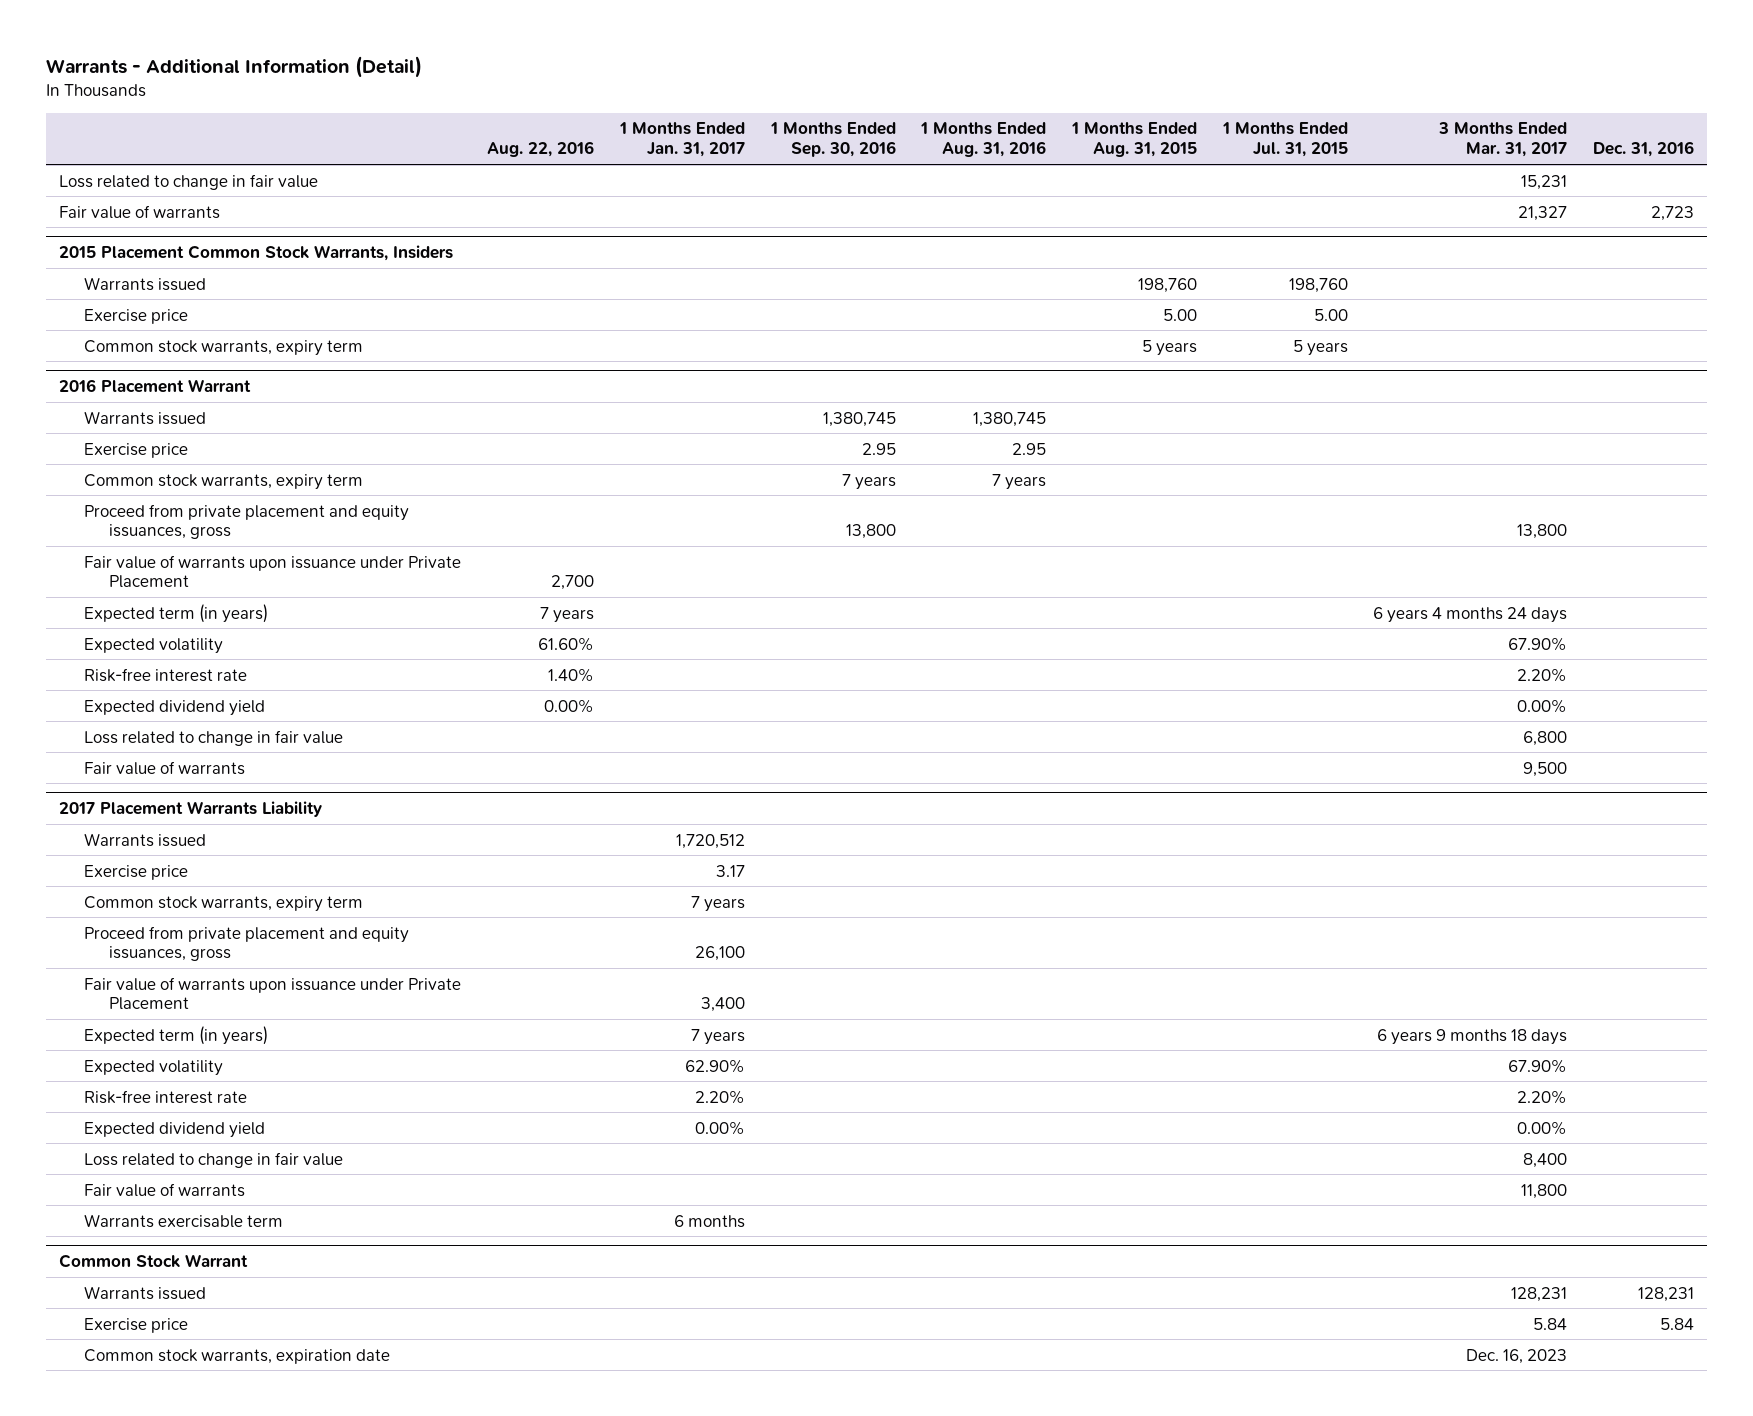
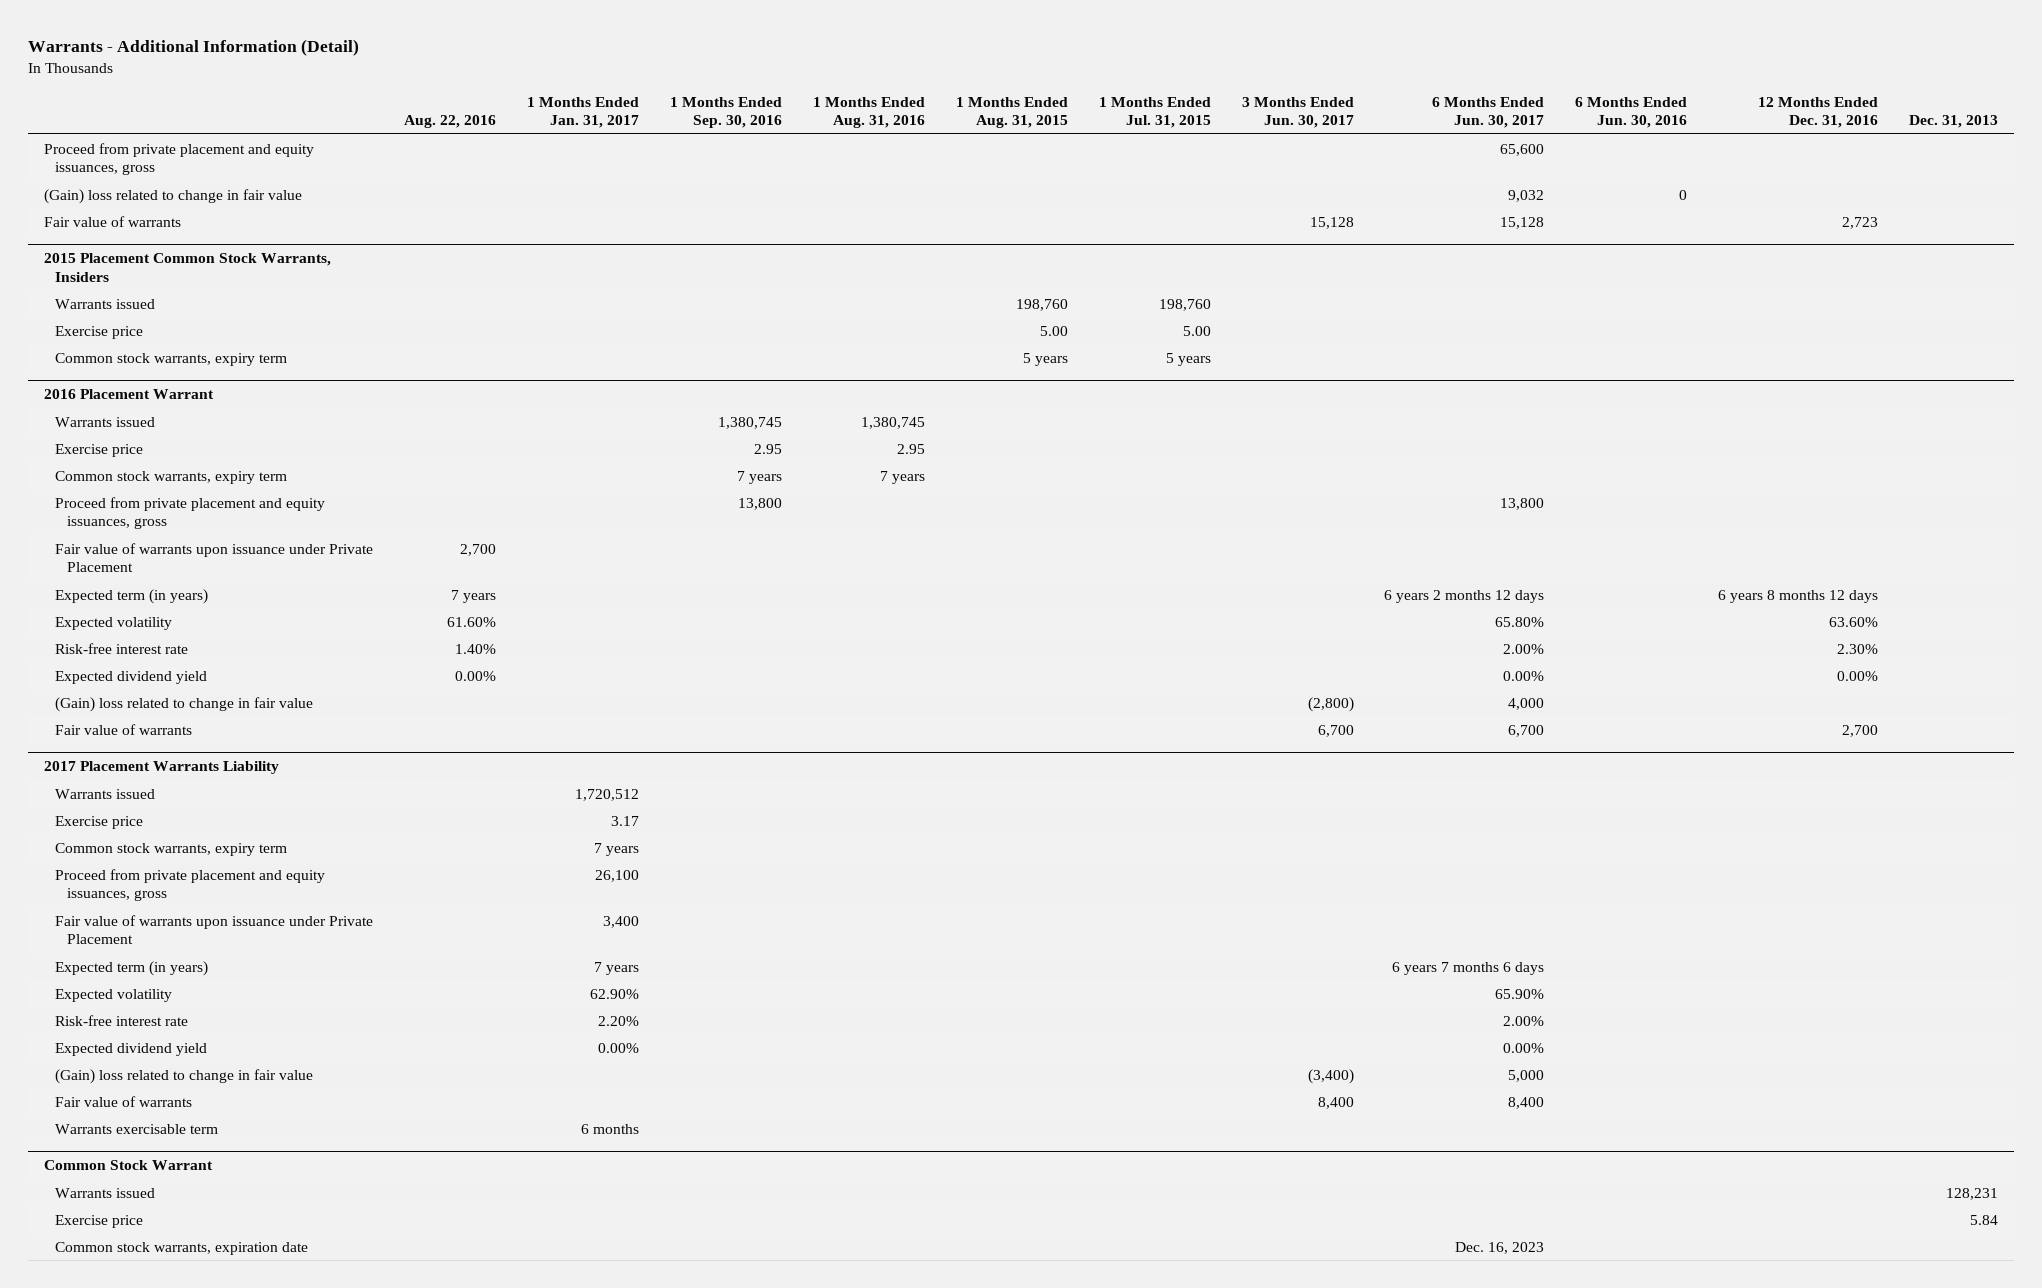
[1438,122,1568,158] 3 Months Ended Mar. 31, 2017 -> none
[1593,141,1695,158] Dec. 31, 2016 -> none
none -> [1241,96,1354,129] 3 Months Ended Jun. 30, 2017
none -> [1432,96,1545,129] 6 Months Ended Jun. 30, 2017
none -> [1575,96,1688,129] 6 Months Ended Jun. 30, 2016
none -> [1758,96,1879,129] 12 Months Ended Dec. 31, 2016
none -> [1909,115,1999,129] Dec. 31, 2013
none -> [43,142,314,176] Proceed from private placement and equity issuances, gross
[59,173,319,190] Loss related to change in fair value -> [43,188,302,204] (Gain) loss related to change in fair value
[84,729,344,746] Loss related to change in fair value -> [55,696,314,712] (Gain) loss related to change in fair value
[84,1151,344,1168] Loss related to change in fair value -> [55,1068,314,1084] (Gain) loss related to change in fair value

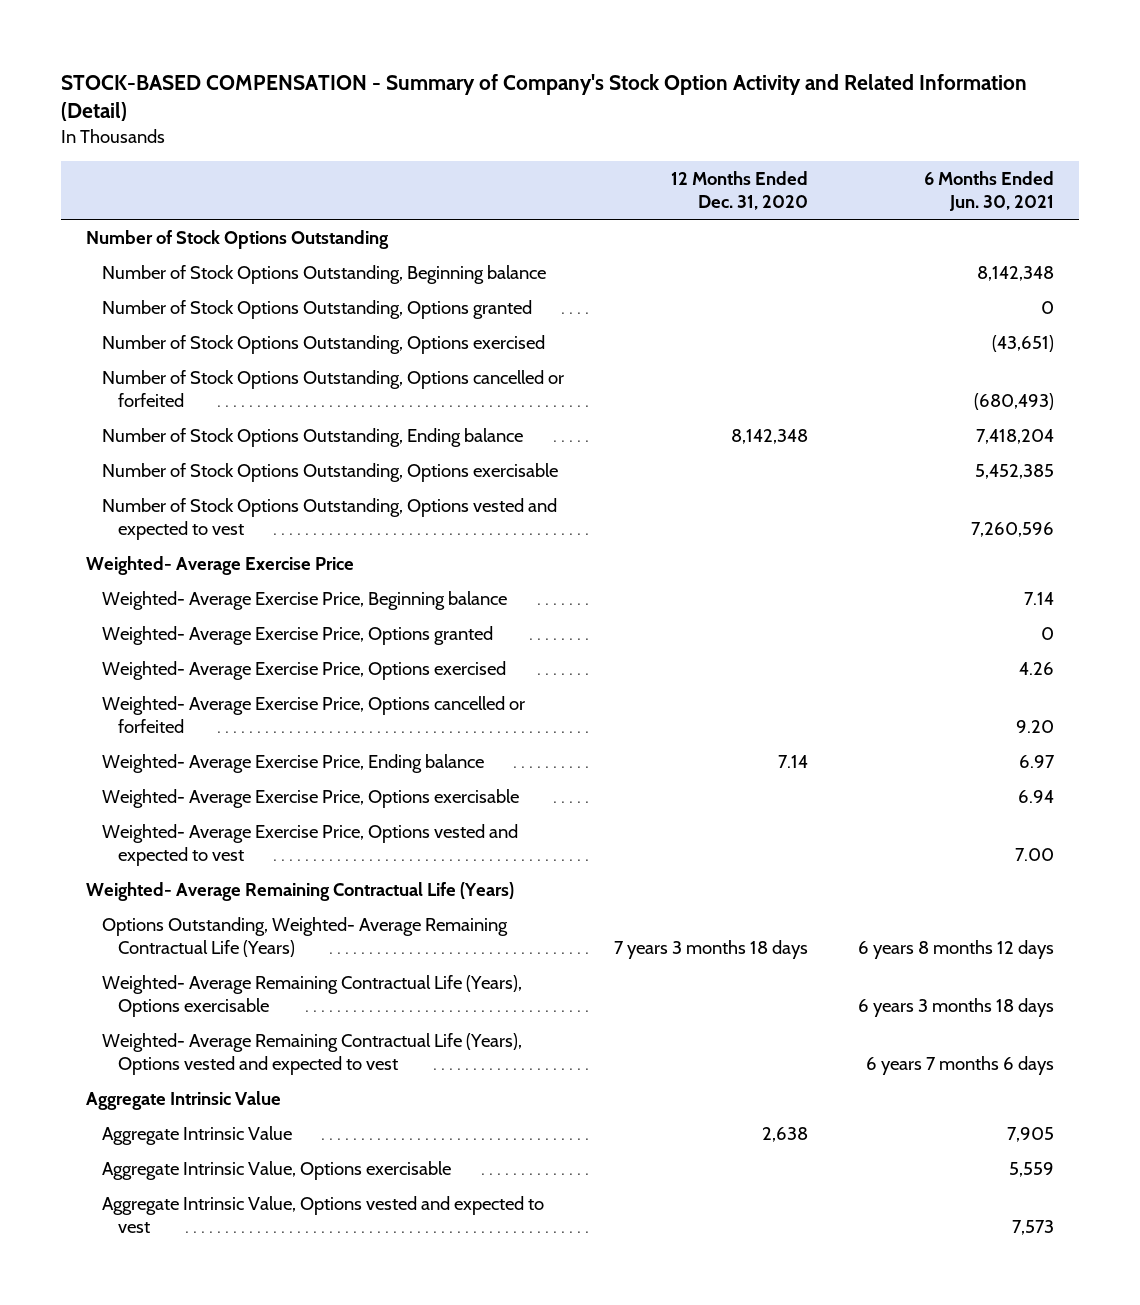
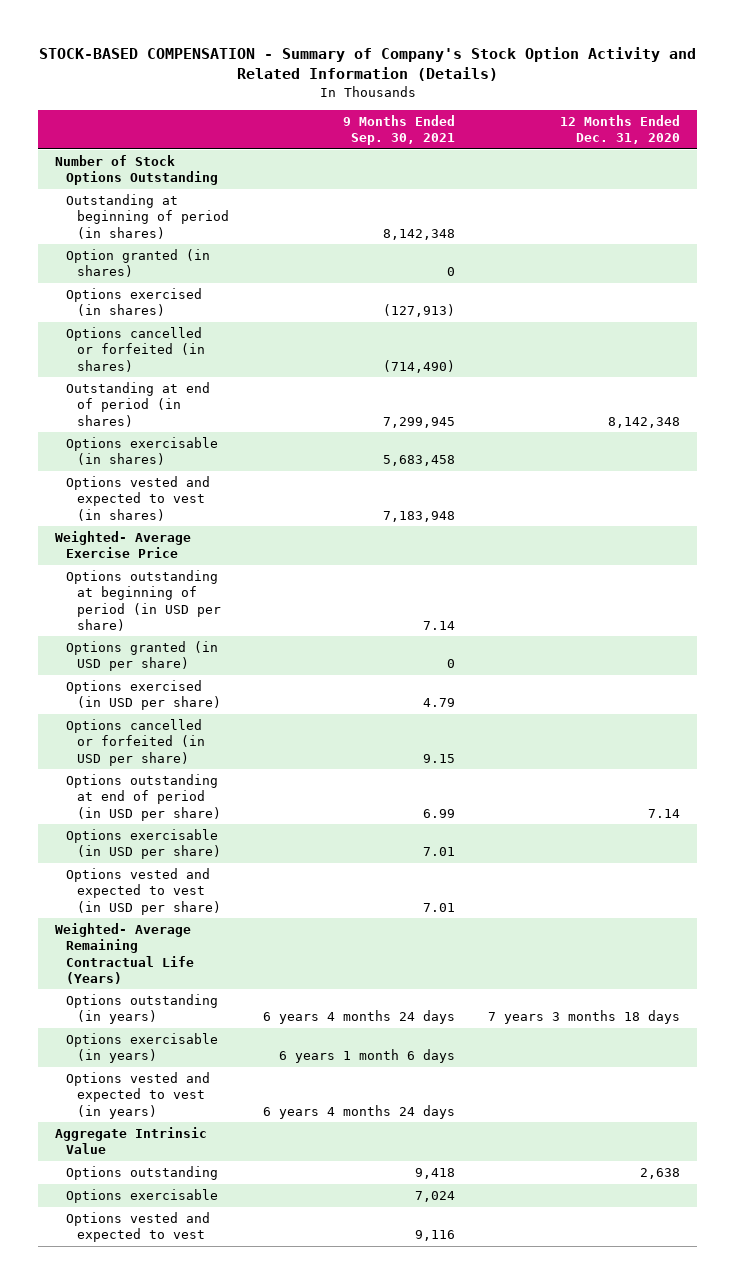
[61,73,1028,122] STOCK-BASED COMPENSATION - Summary of Company's Stock Option Activity and Related Information (Detail) -> [38,46,696,81] STOCK-BASED COMPENSATION - Summary of Company's Stock Option Activity and Related Information (Details)
[923,170,1054,212] 6 Months Ended Jun. 30, 2021 -> none
none -> [342,114,455,146] 9 Months Ended Sep. 30, 2021
[102,264,547,284] Number of Stock Options Outstanding, Beginning balance -> [66,194,230,239] Outstanding at beginning of period (in shares)
[102,299,533,319] Number of Stock Options Outstanding, Options granted -> [66,249,211,278] Option granted (in shares)
[102,334,546,354] Number of Stock Options Outstanding, Options exercised -> [66,288,203,317] Options exercised (in shares)
[102,369,565,408] Number of Stock Options Outstanding, Options cancelled or forfeited -> [66,327,206,372] Options cancelled or forfeited (in shares)
[102,427,524,447] Number of Stock Options Outstanding, Ending balance -> [66,382,211,427] Outstanding at end of period (in shares)
[102,462,559,482] Number of Stock Options Outstanding, Options exercisable -> [66,437,219,466] Options exercisable (in shares)
[102,497,558,541] Number of Stock Options Outstanding, Options vested and expected to vest -> [66,476,211,521] Options vested and expected to vest (in shares)
[102,590,508,610] Weighted- Average Exercise Price, Beginning balance -> [66,570,222,631] Options outstanding at beginning of period (in USD per share)
[102,625,494,645] Weighted- Average Exercise Price, Options granted -> [66,641,219,672] Options granted (in USD per share)
[102,660,507,680] Weighted- Average Exercise Price, Options exercised -> [66,680,222,711] Options exercised (in USD per share)
[102,695,526,734] Weighted- Average Exercise Price, Options cancelled or forfeited -> [66,719,206,766] Options cancelled or forfeited (in USD per share)
[102,753,485,773] Weighted- Average Exercise Price, Ending balance -> [66,774,222,821] Options outstanding at end of period (in USD per share)
[102,788,520,808] Weighted- Average Exercise Price, Options exercisable -> [66,829,222,860] Options exercisable (in USD per share)
[102,823,519,867] Weighted- Average Exercise Price, Options vested and expected to vest -> [66,868,222,915] Options vested and expected to vest (in USD per share)
[102,916,509,958] Options Outstanding, Weighted- Average Remaining Contractual Life (Years) -> [66,994,219,1025] Options outstanding (in years)
[102,974,523,1018] Weighted- Average Remaining Contractual Life (Years), Options exercisable -> [66,1033,219,1064] Options exercisable (in years)
[102,1032,523,1076] Weighted- Average Remaining Contractual Life (Years), Options vested and expected to vest -> [66,1072,211,1119] Options vested and expected to vest (in years)
[102,1125,293,1145] Aggregate Intrinsic Value -> [66,1166,219,1181] Options outstanding
[102,1160,452,1180] Aggregate Intrinsic Value, Options exercisable -> [66,1189,219,1204] Options exercisable
[102,1195,545,1234] Aggregate Intrinsic Value, Options vested and expected to vest -> [66,1212,211,1243] Options vested and expected to vest

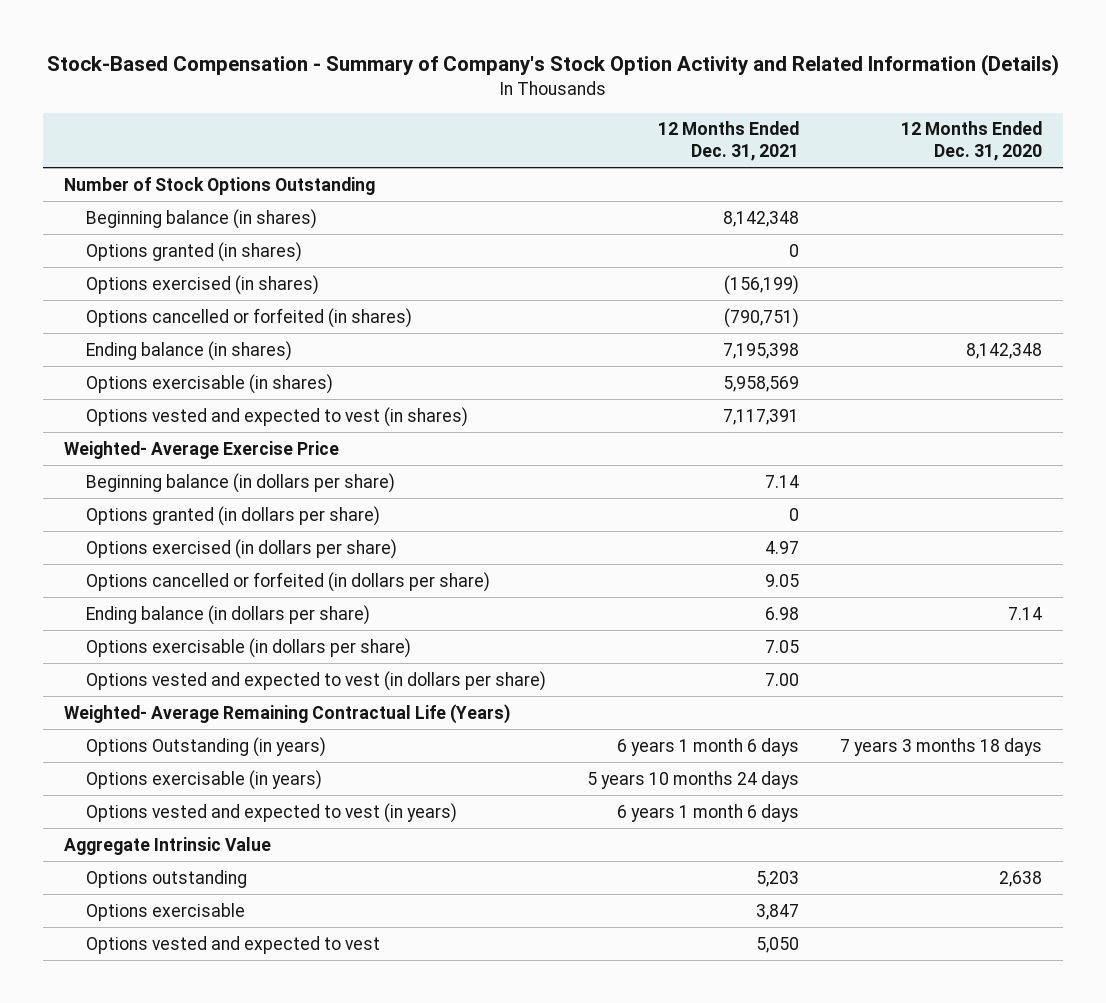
[38,46,696,81] STOCK-BASED COMPENSATION - Summary of Company's Stock Option Activity and Related Information (Details) -> [46,53,1059,76] Stock-Based Compensation - Summary of Company's Stock Option Activity and Related Information (Details)
[342,114,455,146] 9 Months Ended Sep. 30, 2021 -> none
none -> [657,121,799,162] 12 Months Ended Dec. 31, 2021
[66,194,230,239] Outstanding at beginning of period (in shares) -> [85,208,317,229] Beginning balance (in shares)
[66,249,211,278] Option granted (in shares) -> [85,241,302,262] Options granted (in shares)
[66,382,211,427] Outstanding at end of period (in shares) -> [85,340,292,361] Ending balance (in shares)
[66,570,222,631] Options outstanding at beginning of period (in USD per share) -> [85,472,395,493] Beginning balance (in dollars per share)
[66,641,219,672] Options granted (in USD per share) -> [85,505,380,526] Options granted (in dollars per share)
[66,680,222,711] Options exercised (in USD per share) -> [85,538,397,559] Options exercised (in dollars per share)
[66,719,206,766] Options cancelled or forfeited (in USD per share) -> [85,571,490,592] Options cancelled or forfeited (in dollars per share)
[66,774,222,821] Options outstanding at end of period (in USD per share) -> [85,604,370,625] Ending balance (in dollars per share)
[66,829,222,860] Options exercisable (in USD per share) -> [85,637,411,658] Options exercisable (in dollars per share)
[66,868,222,915] Options vested and expected to vest (in USD per share) -> [85,670,546,691] Options vested and expected to vest (in dollars per share)
[66,994,219,1025] Options outstanding (in years) -> [85,736,326,757] Options Outstanding (in years)

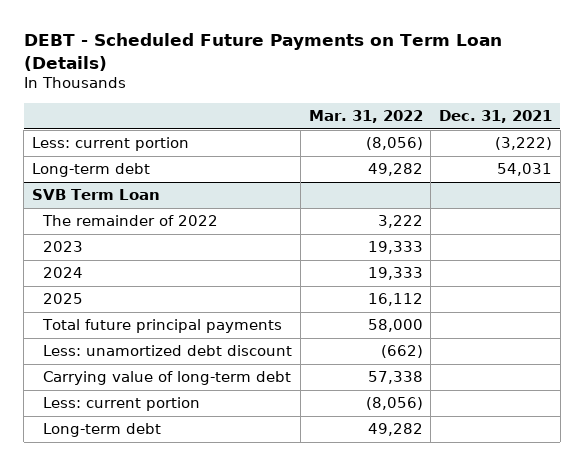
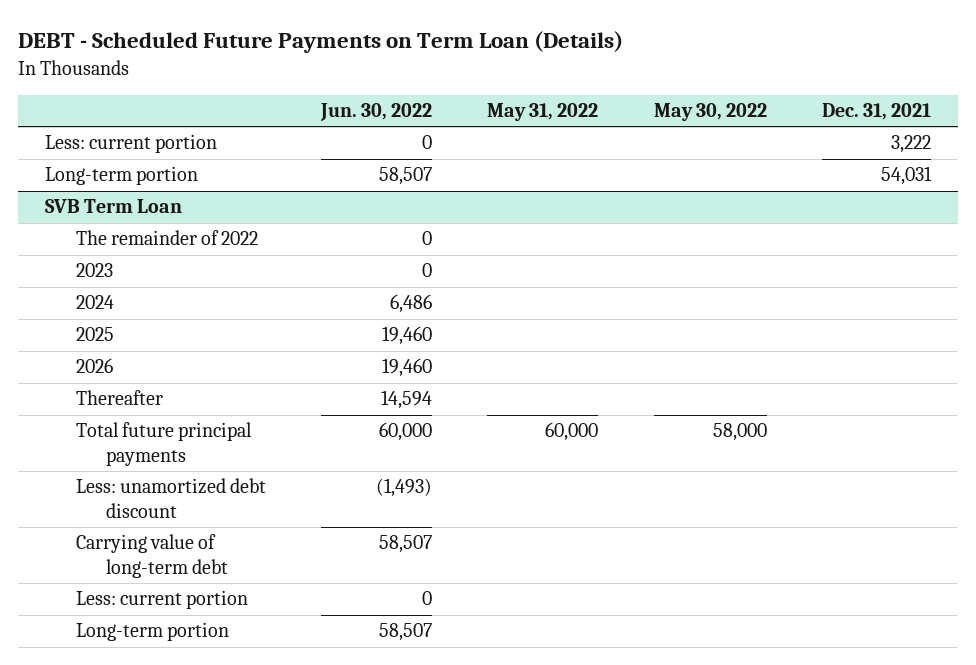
[308,109,423,123] Mar. 31, 2022 -> none
none -> [320,103,433,122] Jun. 30, 2022
none -> [487,103,599,122] May 31, 2022
none -> [653,103,767,122] May 30, 2022
[495,137,553,151] (3,222) -> [890,135,931,154] 3,222
[31,163,150,178] Long-term debt -> [45,166,199,186] Long-term portion
none -> [75,358,113,374] 2026
none -> [75,390,163,406] Thereafter
[43,423,162,438] Long-term debt -> [75,622,229,642] Long-term portion

